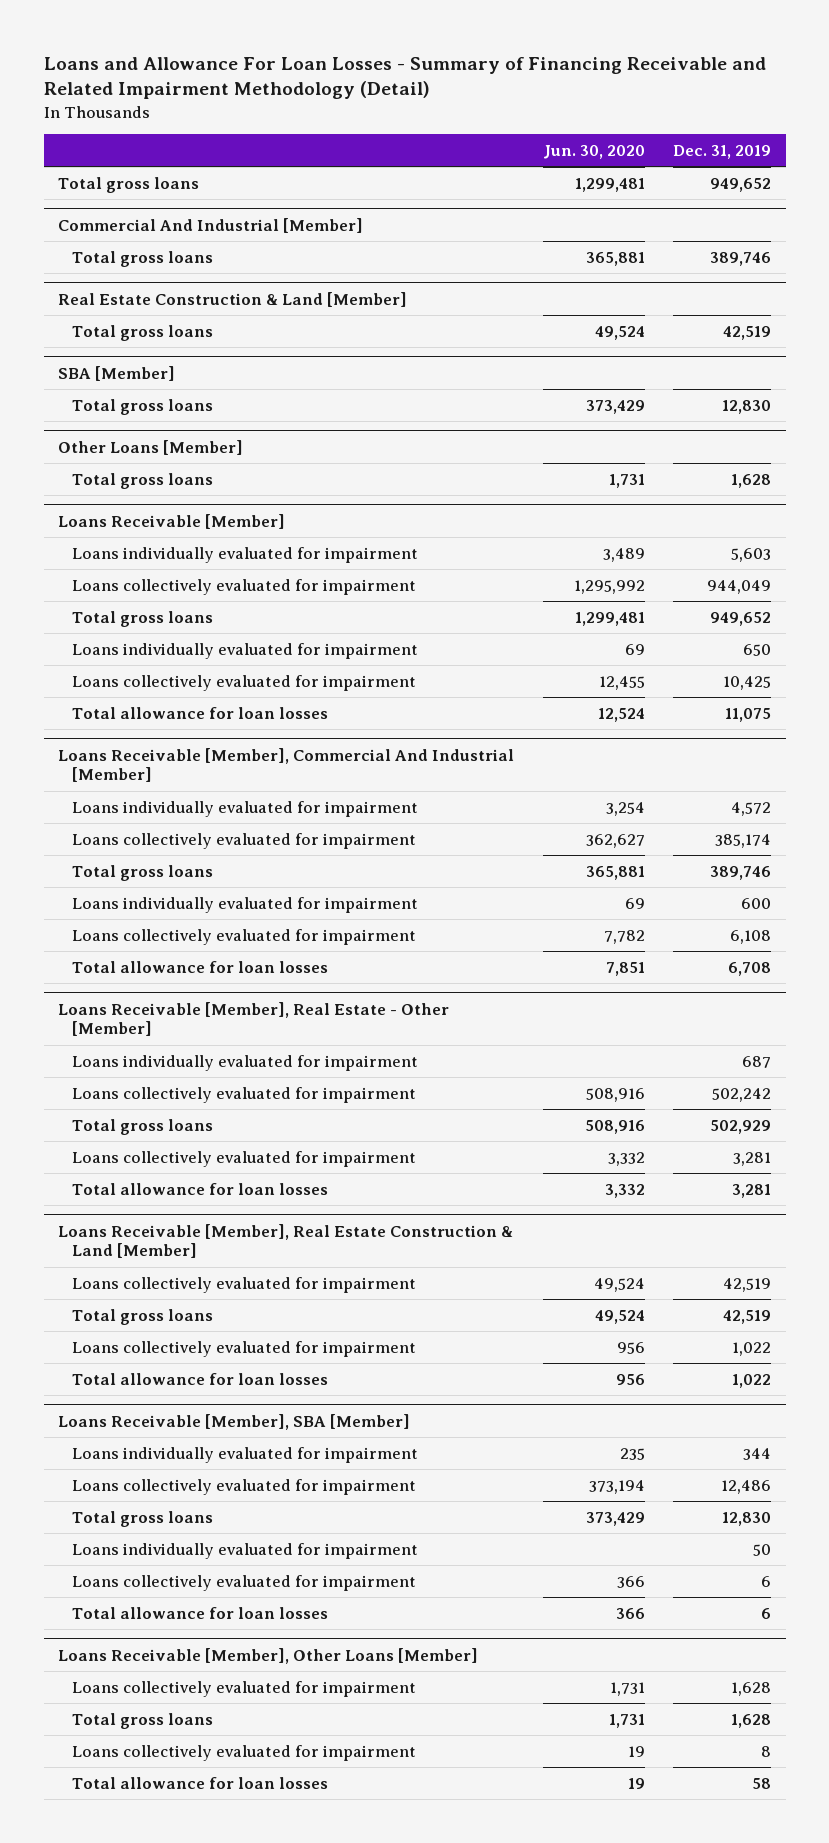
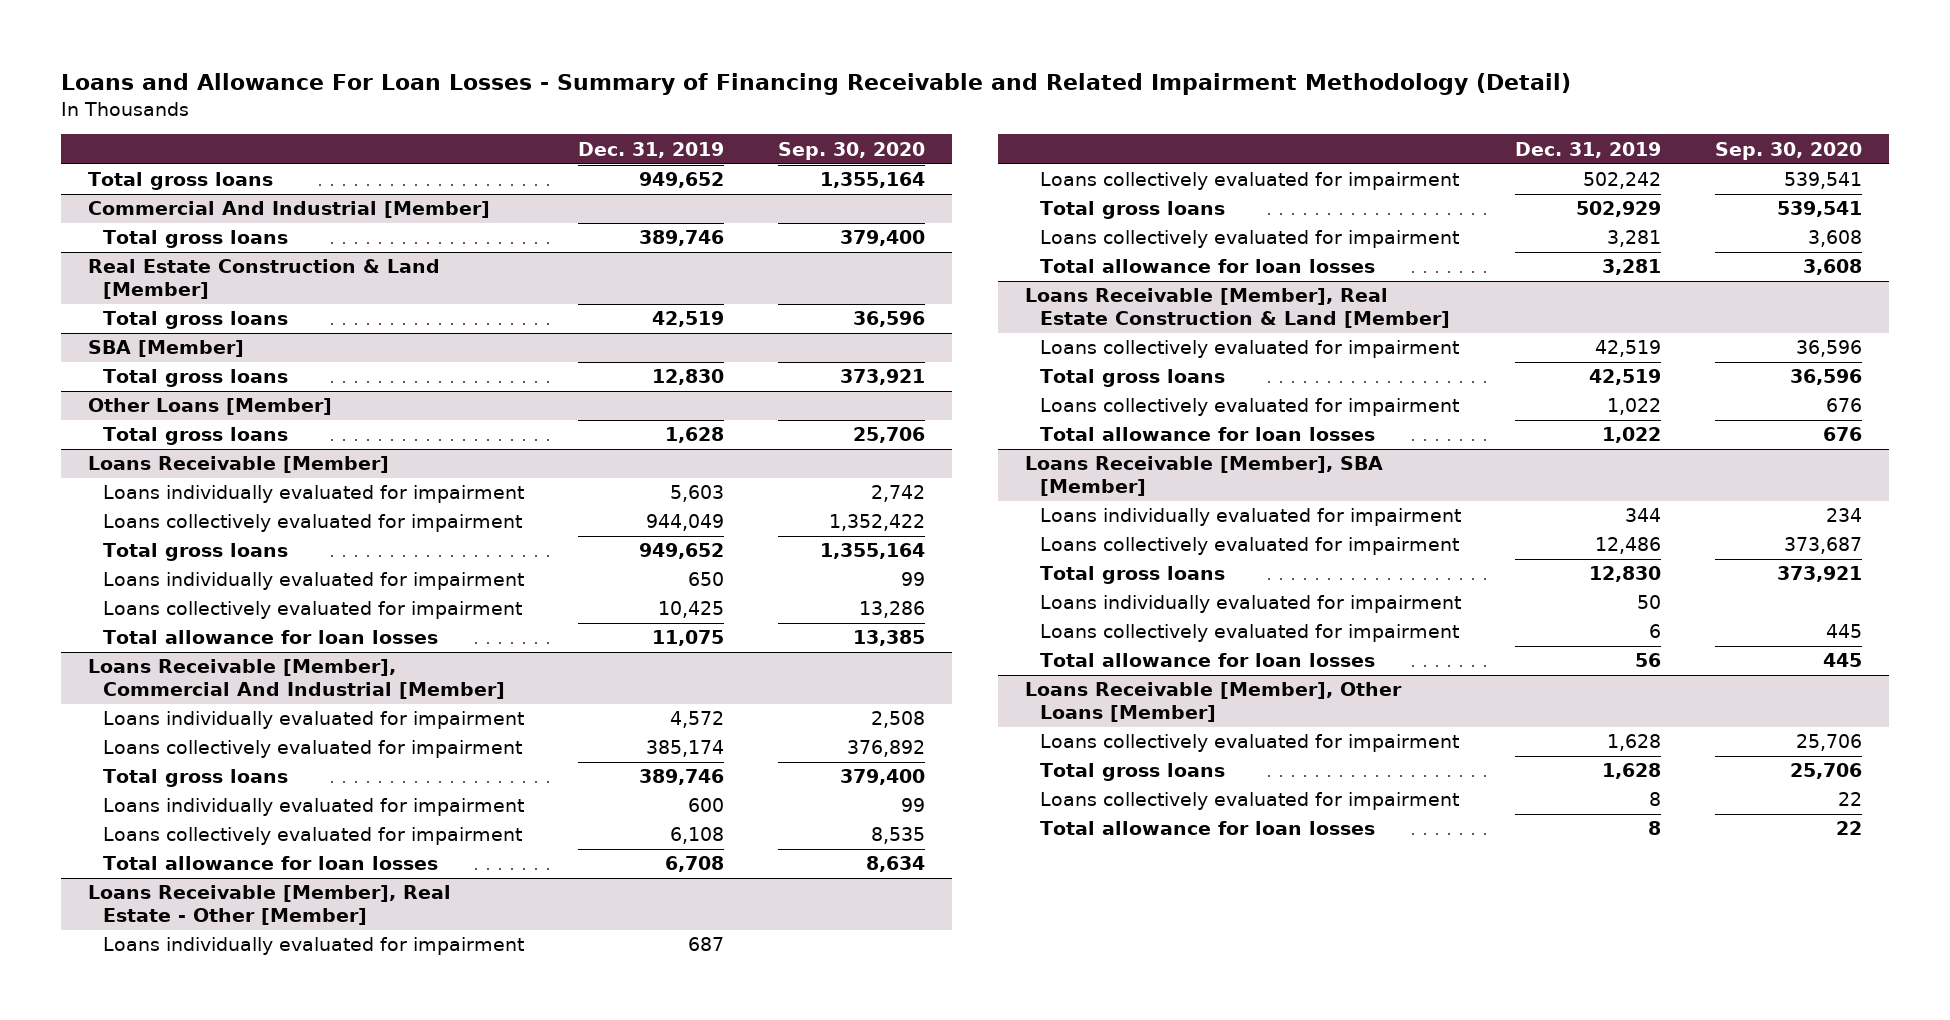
[542,145,645,160] Jun. 30, 2020 -> none
none -> [777,141,925,160] Sep. 30, 2020
[761,1607,772,1619] 6 -> [1634,653,1661,668] 56
[752,1777,772,1789] 58 -> [1647,821,1661,836] 8

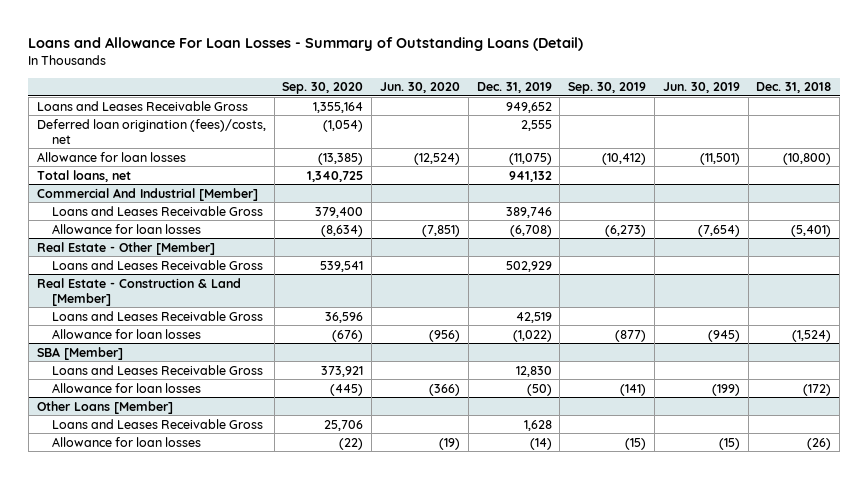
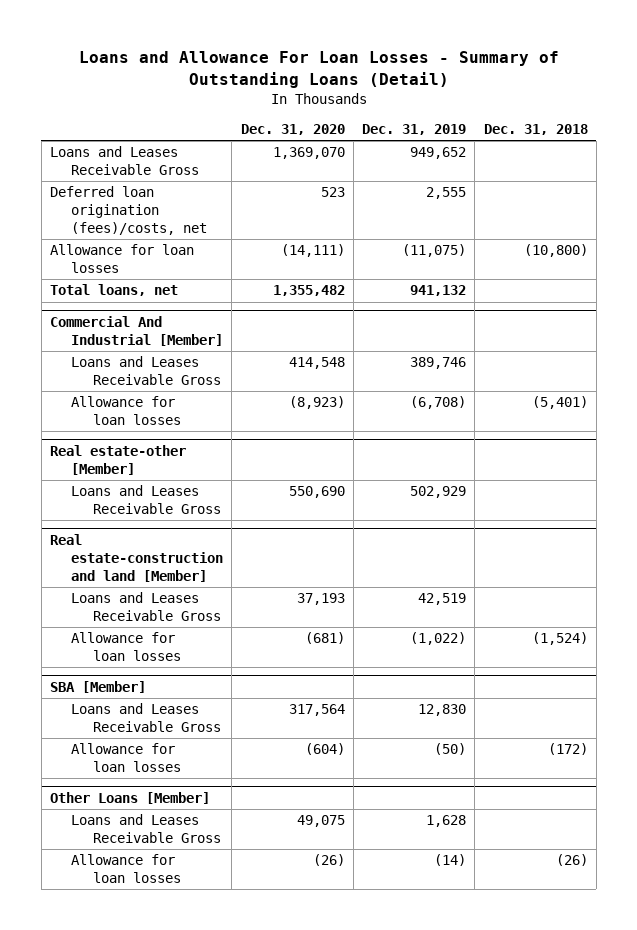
[282,82,364,95] Sep. 30, 2020 -> none
[379,82,460,94] Jun. 30, 2020 -> none
[568,82,647,95] Sep. 30, 2019 -> none
[662,82,740,94] Jun. 30, 2019 -> none
none -> [240,124,345,136] Dec. 31, 2020
[36,241,215,255] Real Estate - Other [Member] -> [49,445,186,475] Real estate-other [Member]
[36,277,241,306] Real Estate - Construction & Land [Member] -> [49,534,224,582] Real estate-construction and land [Member]

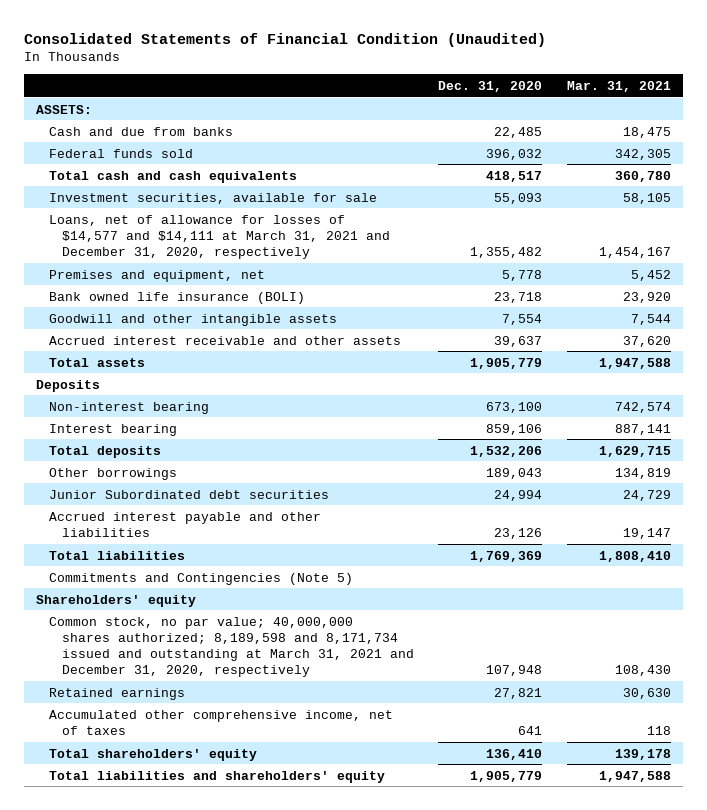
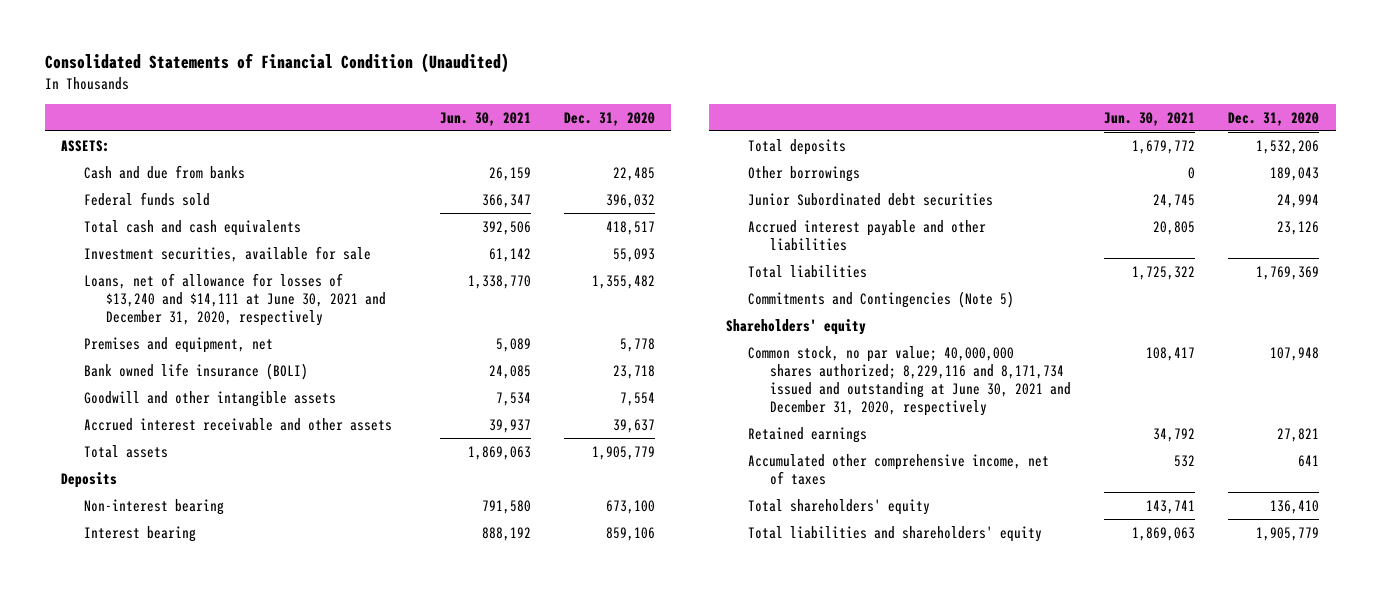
[566,80,671,92] Mar. 31, 2021 -> none
none -> [439,111,531,126] Jun. 30, 2021
[48,214,391,260] Loans, net of allowance for losses of $14,577 and $14,111 at March 31, 2021 and December 31, 2020, respectively -> [83,272,387,327] Loans, net of allowance for losses of $13,240 and $14,111 at June 30, 2021 and December 31, 2020, respectively
[48,616,415,678] Common stock, no par value; 40,000,000 shares authorized; 8,189,598 and 8,171,734 issued and outstanding at March 31, 2021 and December 31, 2020, respectively -> [748,345,1072,417] Common stock, no par value; 40,000,000 shares authorized; 8,229,116 and 8,171,734 issued and outstanding at June 30, 2021 and December 31, 2020, respectively

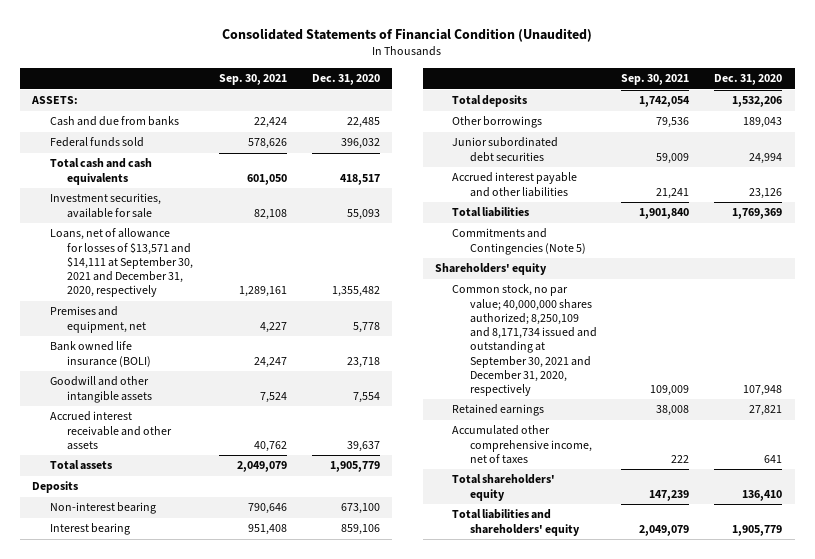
[439,111,531,126] Jun. 30, 2021 -> none
none -> [219,74,288,86] Sep. 30, 2021
[83,272,387,327] Loans, net of allowance for losses of $13,240 and $14,111 at June 30, 2021 and December 31, 2020, respectively -> [49,228,194,298] Loans, net of allowance for losses of $13,571 and $14,111 at September 30, 2021 and December 31, 2020, respectively
[748,192,994,206] Junior Subordinated debt securities -> [452,137,559,162] Junior subordinated debt securities
[748,345,1072,417] Common stock, no par value; 40,000,000 shares authorized; 8,229,116 and 8,171,734 issued and outstanding at June 30, 2021 and December 31, 2020, respectively -> [452,284,597,397] Common stock, no par value; 40,000,000 shares authorized; 8,250,109 and 8,171,734 issued and outstanding at September 30, 2021 and December 31, 2020, respectively

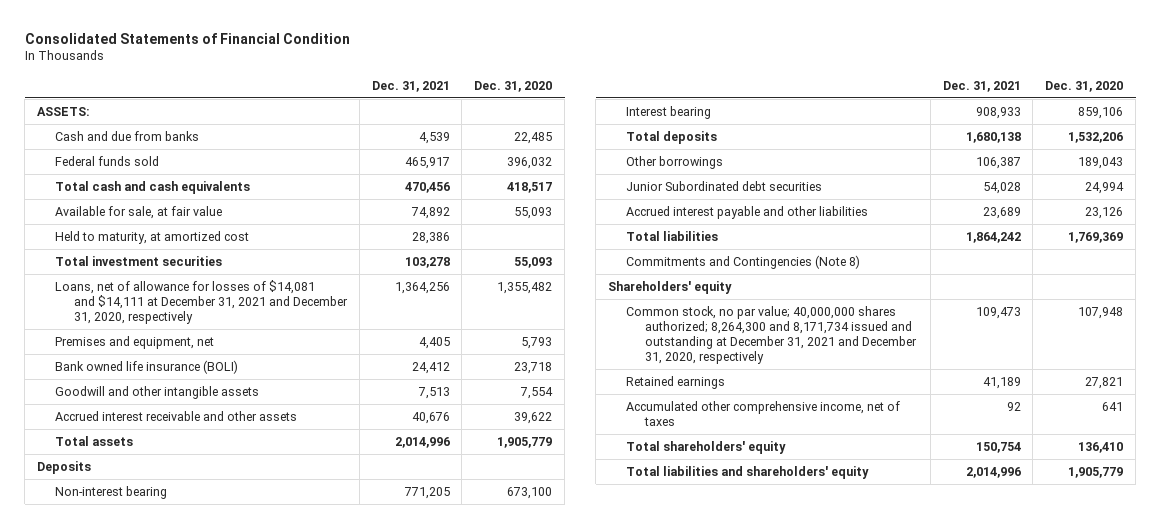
[222,28,593,43] Consolidated Statements of Financial Condition (Unaudited) -> [24,32,350,44] Consolidated Statements of Financial Condition
[219,74,288,86] Sep. 30, 2021 -> none
none -> [371,80,450,92] Dec. 31, 2021
[49,193,161,218] Investment securities, available for sale -> [55,205,223,219] Available for sale, at fair value
none -> [55,230,250,244] Held to maturity, at amortized cost
none -> [55,255,223,266] Total investment securities
[49,228,194,298] Loans, net of allowance for losses of $13,571 and $14,111 at September 30, 2021 and December 31, 2020, respectively -> [55,279,348,324] Loans, net of allowance for losses of $14,081 and $14,111 at December 31, 2021 and December 31, 2020, respectively
[352,321,380,333] 5,778 -> [521,336,553,349] 5,793
[346,440,380,452] 39,637 -> [514,411,553,424] 39,622
[452,137,559,162] Junior subordinated debt securities -> [626,180,823,191] Junior Subordinated debt securities
[452,228,586,255] Commitments and Contingencies (Note 5) -> [626,254,861,269] Commitments and Contingencies (Note 8)
[452,284,597,397] Common stock, no par value; 40,000,000 shares authorized; 8,250,109 and 8,171,734 issued and outstanding at September 30, 2021 and December 31, 2020, respectively -> [626,305,917,364] Common stock, no par value; 40,000,000 shares authorized; 8,264,300 and 8,171,734 issued and outstanding at December 31, 2021 and December 31, 2020, respectively

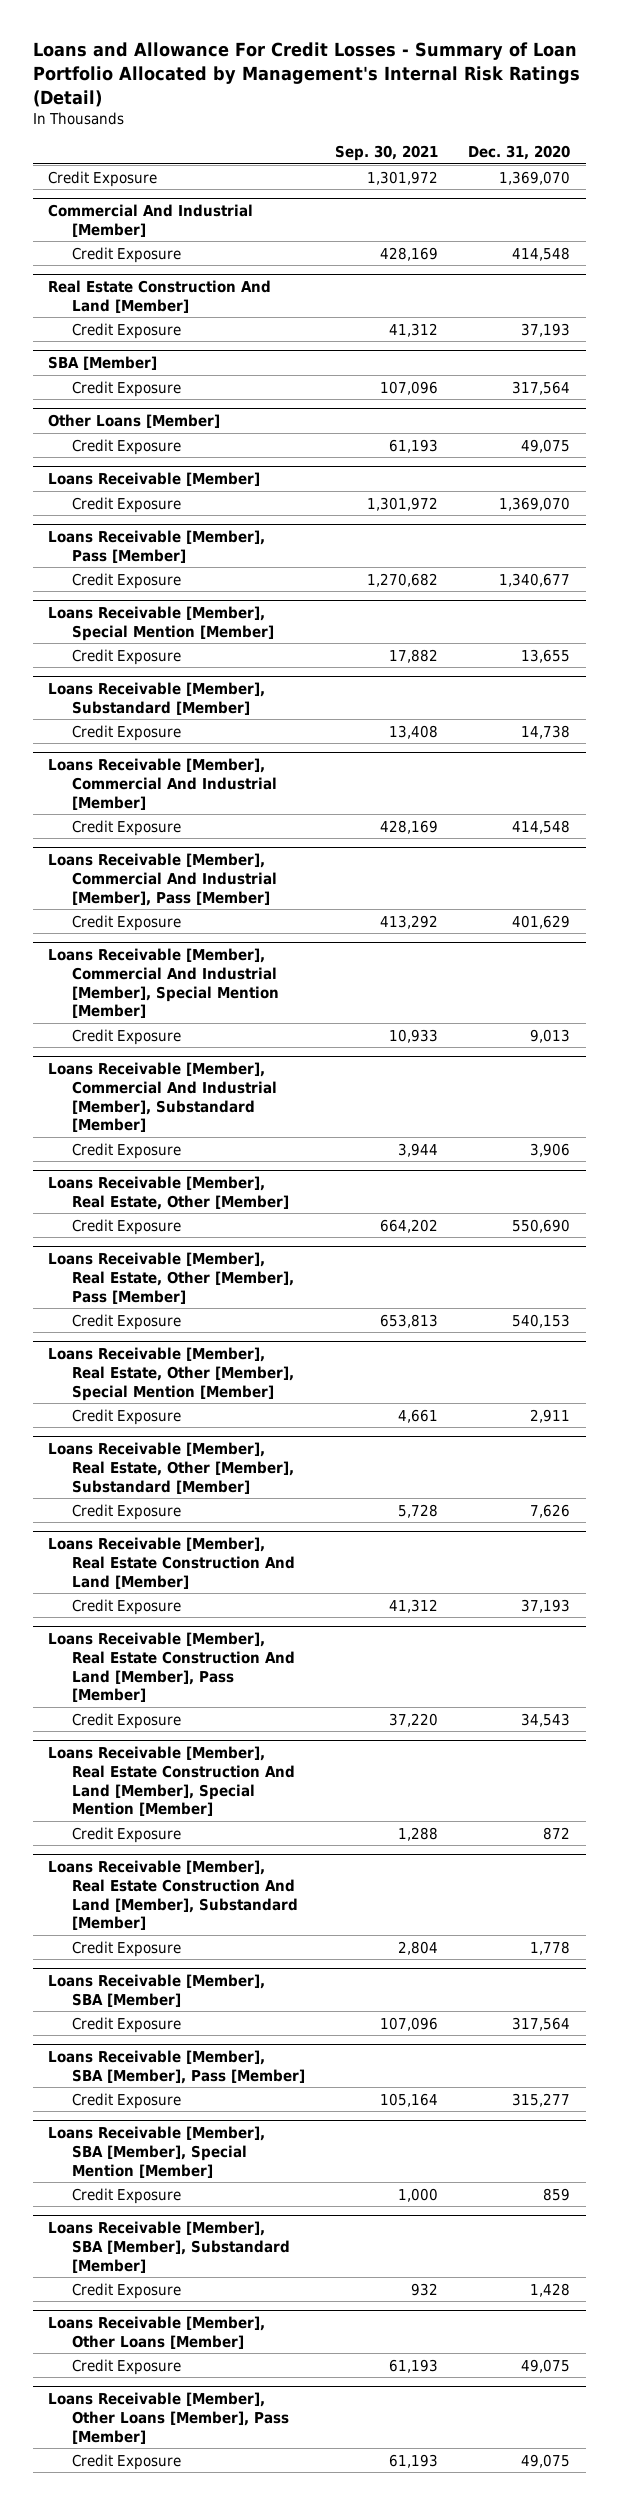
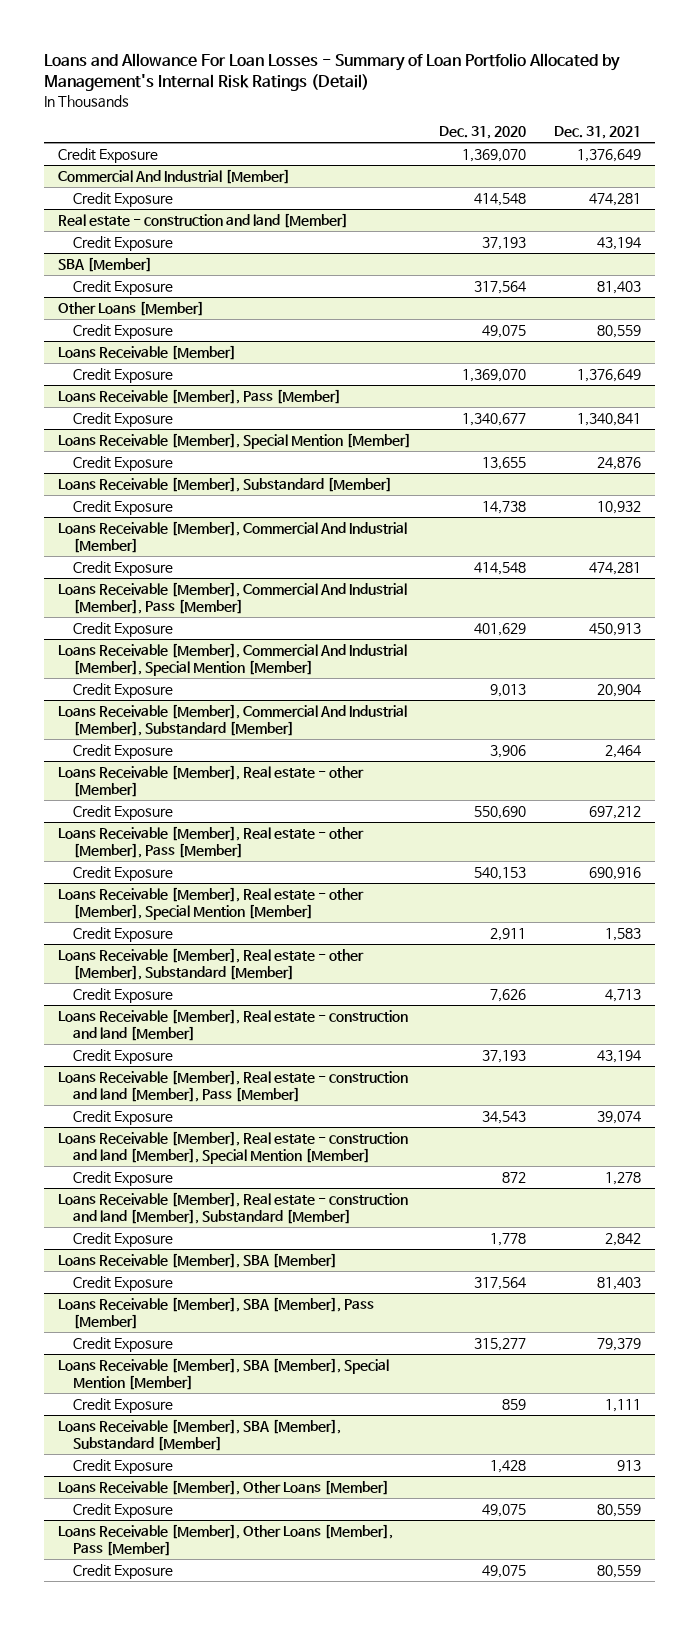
[32,42,580,107] Loans and Allowance For Credit Losses - Summary of Loan Portfolio Allocated by Management's Internal Risk Ratings (Detail) -> [44,52,621,92] Loans and Allowance For Loan Losses - Summary of Loan Portfolio Allocated by Management's Internal Risk Ratings (Detail)
[335,145,439,162] Sep. 30, 2021 -> none
none -> [553,126,641,140] Dec. 31, 2021
[47,280,271,313] Real Estate Construction And Land [Member] -> [58,212,349,228] Real estate - construction and land [Member]
[47,1176,290,1210] Loans Receivable [Member], Real Estate, Other [Member] -> [58,764,365,797] Loans Receivable [Member], Real estate - other [Member]
[47,1252,295,1304] Loans Receivable [Member], Real Estate, Other [Member], Pass [Member] -> [58,825,365,858] Loans Receivable [Member], Real estate - other [Member], Pass [Member]
[47,1347,295,1401] Loans Receivable [Member], Real Estate, Other [Member], Special Mention [Member] -> [58,886,365,920] Loans Receivable [Member], Real estate - other [Member], Special Mention [Member]
[47,1442,295,1494] Loans Receivable [Member], Real Estate, Other [Member], Substandard [Member] -> [58,947,365,980] Loans Receivable [Member], Real estate - other [Member], Substandard [Member]
[47,1537,296,1589] Loans Receivable [Member], Real Estate Construction And Land [Member] -> [58,1008,409,1041] Loans Receivable [Member], Real estate - construction and land [Member]
[47,1632,296,1703] Loans Receivable [Member], Real Estate Construction And Land [Member], Pass [Member] -> [58,1069,409,1102] Loans Receivable [Member], Real estate - construction and land [Member], Pass [Member]
[47,1746,296,1817] Loans Receivable [Member], Real Estate Construction And Land [Member], Special Mention [Member] -> [58,1130,409,1164] Loans Receivable [Member], Real estate - construction and land [Member], Special Mention [Member]
[47,1860,299,1931] Loans Receivable [Member], Real Estate Construction And Land [Member], Substandard [Member] -> [58,1191,409,1224] Loans Receivable [Member], Real estate - construction and land [Member], Substandard [Member]

